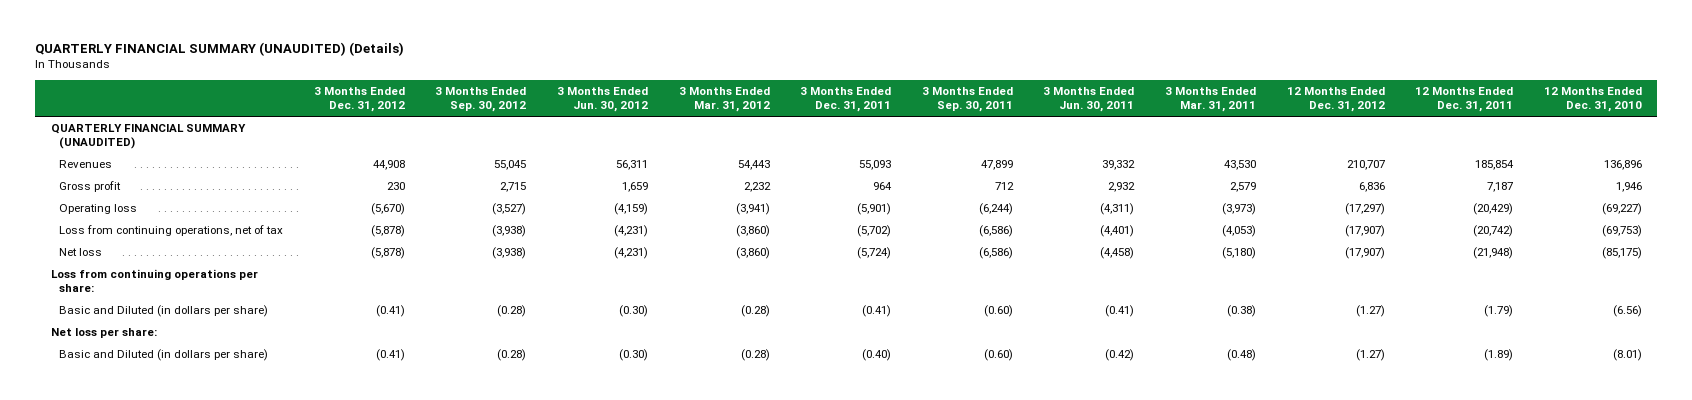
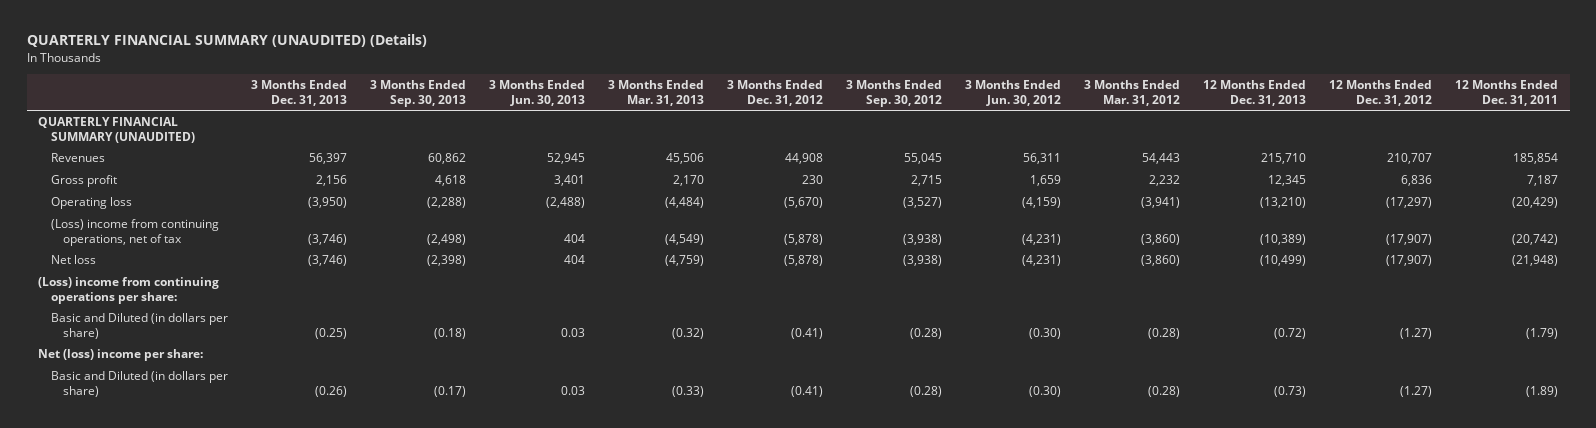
[800,86,892,113] 3 Months Ended Dec. 31, 2011 -> none
[921,86,1013,113] 3 Months Ended Sep. 30, 2011 -> none
[1043,86,1135,113] 3 Months Ended Jun. 30, 2011 -> none
[1164,86,1256,113] 3 Months Ended Mar. 31, 2011 -> none
[1543,86,1642,113] 12 Months Ended Dec. 31, 2010 -> none
none -> [250,79,347,106] 3 Months Ended Dec. 31, 2013
none -> [369,79,466,107] 3 Months Ended Sep. 30, 2013
none -> [488,79,585,106] 3 Months Ended Jun. 30, 2013
none -> [607,79,704,106] 3 Months Ended Mar. 31, 2013
none -> [1203,79,1307,106] 12 Months Ended Dec. 31, 2013
[59,225,284,237] Loss from continuing operations, net of tax -> [50,219,219,246] (Loss) income from continuing operations, net of tax
[50,269,258,293] Loss from continuing operations per share: -> [38,277,220,304] (Loss) income from continuing operations per share:
[50,328,157,339] Net loss per share: -> [38,349,204,362] Net (loss) income per share:

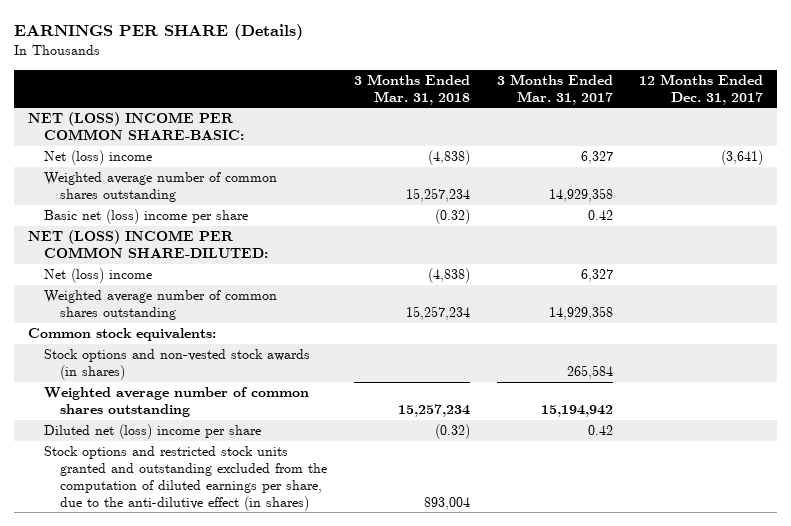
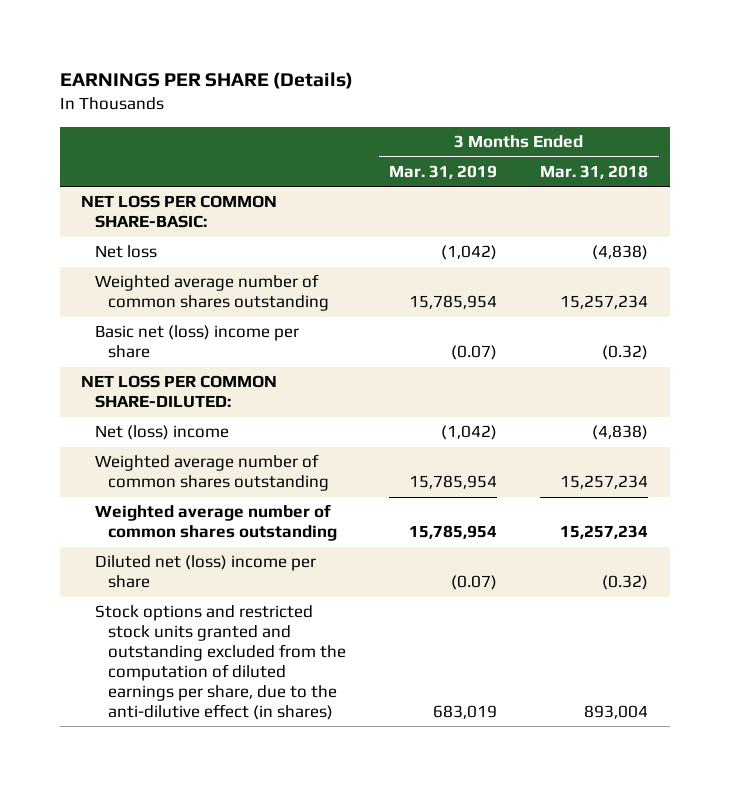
[496,73,613,105] 3 Months Ended Mar. 31, 2017 -> none
[639,73,764,105] 12 Months Ended Dec. 31, 2017 -> none
none -> [389,164,498,179] Mar. 31, 2019
[27,112,245,141] NET (LOSS) INCOME PER COMMON SHARE-BASIC: -> [81,195,278,229] NET LOSS PER COMMON SHARE-BASIC:
[44,150,153,166] Net (loss) income -> [94,245,157,259] Net loss
[27,230,269,259] NET (LOSS) INCOME PER COMMON SHARE-DILUTED: -> [81,375,278,409] NET LOSS PER COMMON SHARE-DILUTED:
[27,328,216,342] Common stock equivalents: -> none
[44,349,311,381] Stock options and non-vested stock awards (in shares) -> none

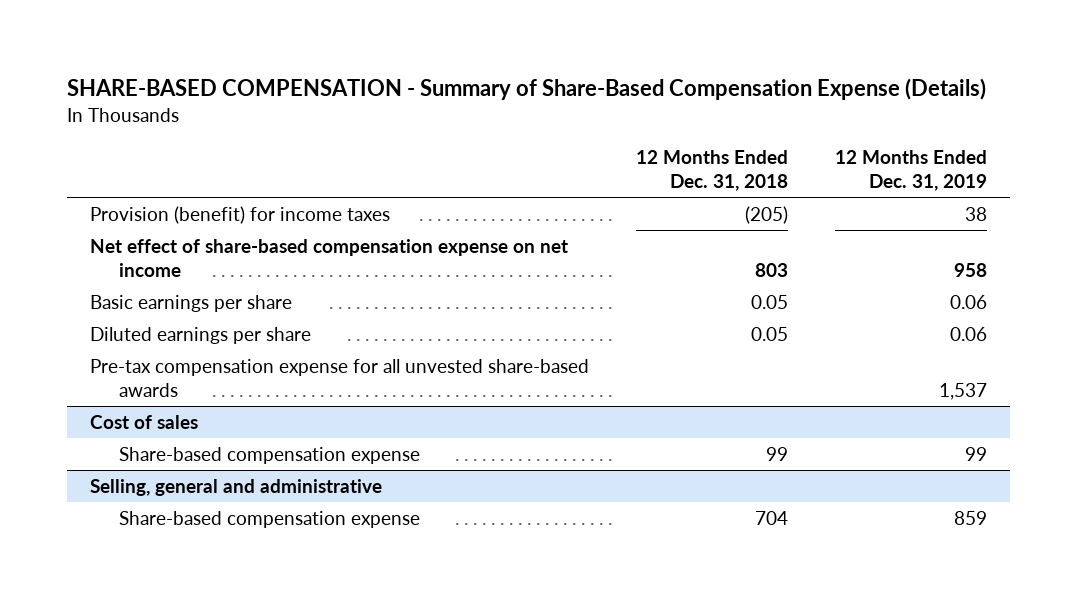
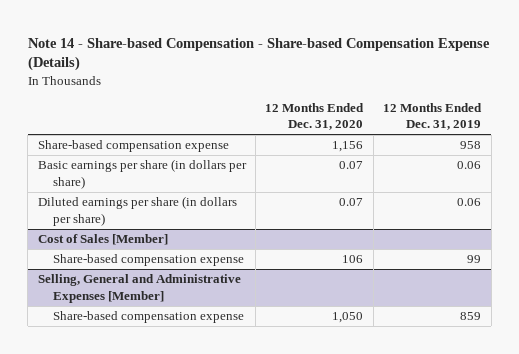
[66,78,986,101] SHARE-BASED COMPENSATION - Summary of Share-Based Compensation Expense (Details) -> [27,37,490,72] Note 14 - Share-based Compensation - Share-based Compensation Expense (Details)
[635,150,788,192] 12 Months Ended Dec. 31, 2018 -> none
none -> [265,102,365,131] 12 Months Ended Dec. 31, 2020
[90,206,391,225] Provision (benefit) for income taxes -> none
[90,359,590,397] Pre-tax compensation expense for all unvested share-based awards -> none
[90,239,569,277] Net effect of share-based compensation expense on net income -> [37,140,229,153] Share-based compensation expense
[90,295,293,313] Basic earnings per share -> [37,159,247,189] Basic earnings per share (in dollars per share)
[90,327,312,345] Diluted earnings per share -> [37,196,237,226] Diluted earnings per share (in dollars per share)
[90,415,199,430] Cost of sales -> [37,234,168,246] Cost of Sales [Member]
[90,479,383,497] Selling, general and administrative -> [37,274,241,303] Selling, General and Administrative Expenses [Member]

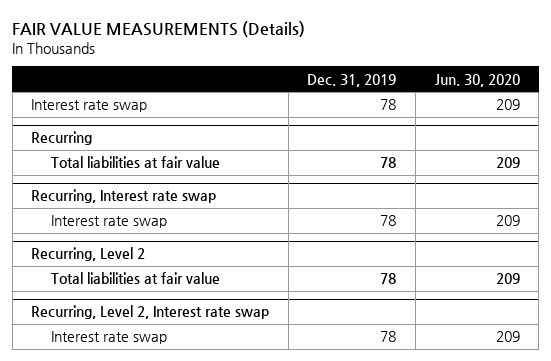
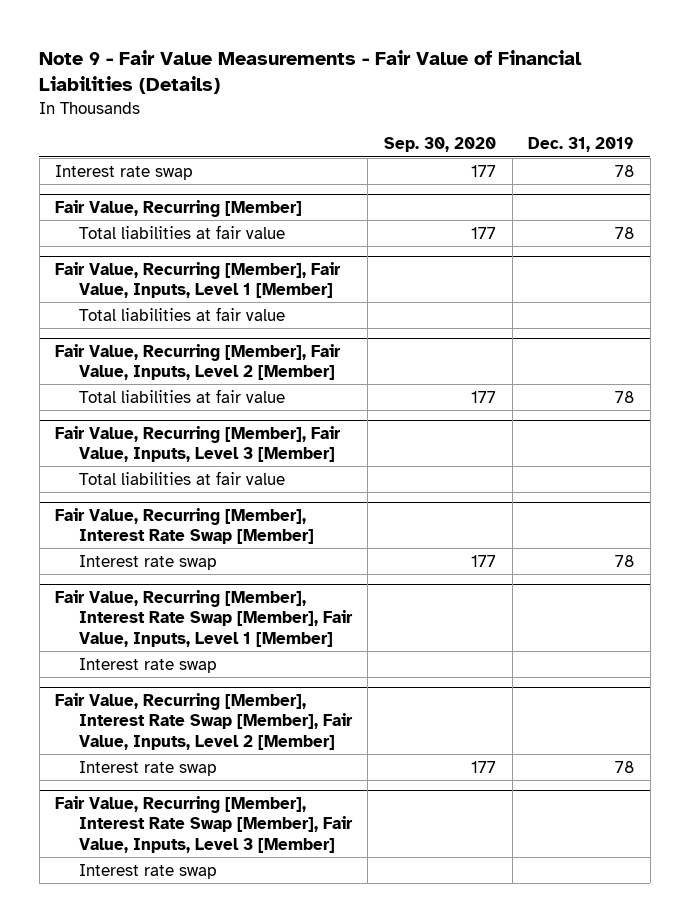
[12,20,306,37] FAIR VALUE MEASUREMENTS (Details) -> [39,50,583,95] Note 9 - Fair Value Measurements - Fair Value of Financial Liabilities (Details)
[434,73,520,87] Jun. 30, 2020 -> none
none -> [384,137,497,153] Sep. 30, 2020
[31,131,93,146] Recurring -> [55,199,303,217] Fair Value, Recurring [Member]
[31,189,217,204] Recurring, Interest rate swap -> none
[50,215,167,229] Interest rate swap -> none
[31,247,146,262] Recurring, Level 2 -> none
none -> [55,261,342,299] Fair Value, Recurring [Member], Fair Value, Inputs, Level 1 [Member]
none -> [78,306,285,321] Total liabilities at fair value
none -> [55,343,342,381] Fair Value, Recurring [Member], Fair Value, Inputs, Level 2 [Member]
[31,305,270,320] Recurring, Level 2, Interest rate swap -> none
none -> [55,425,342,463] Fair Value, Recurring [Member], Fair Value, Inputs, Level 3 [Member]
none -> [78,470,285,485] Total liabilities at fair value
none -> [55,507,314,545] Fair Value, Recurring [Member], Interest Rate Swap [Member]
none -> [55,589,353,647] Fair Value, Recurring [Member], Interest Rate Swap [Member], Fair Value, Inputs, Level 1 [Member]
none -> [78,657,217,673] Interest rate swap
none -> [55,692,353,750] Fair Value, Recurring [Member], Interest Rate Swap [Member], Fair Value, Inputs, Level 2 [Member]
none -> [78,760,217,776] Interest rate swap
none -> [55,795,353,853] Fair Value, Recurring [Member], Interest Rate Swap [Member], Fair Value, Inputs, Level 3 [Member]
none -> [78,863,217,879] Interest rate swap

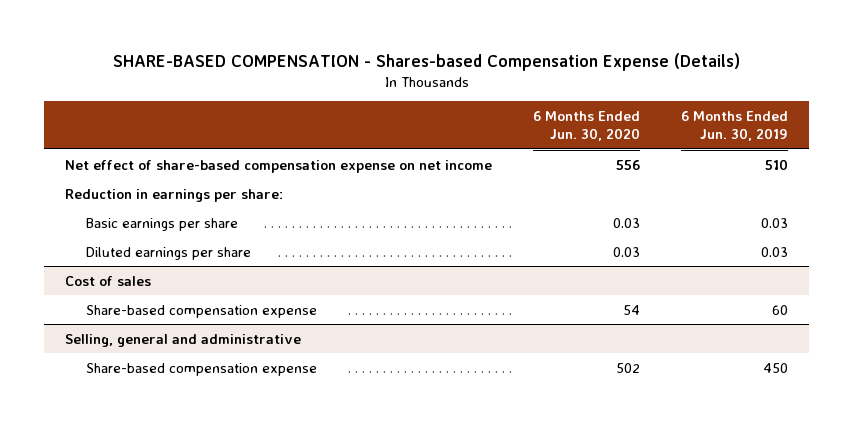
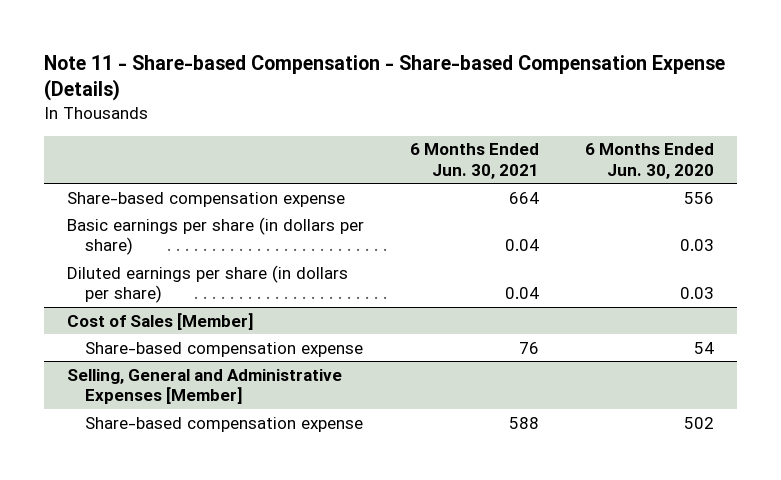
[112,52,740,71] SHARE-BASED COMPENSATION - Shares-based Compensation Expense (Details) -> [44,55,726,102] Note 11 - Share-based Compensation - Share-based Compensation Expense (Details)
[681,110,789,141] 6 Months Ended Jun. 30, 2019 -> none
none -> [410,143,540,179] 6 Months Ended Jun. 30, 2021
[64,188,283,202] Reduction in earnings per share: -> none
[64,159,492,173] Net effect of share-based compensation expense on net income -> [67,191,346,207] Share-based compensation expense
[86,217,239,231] Basic earnings per share -> [67,216,365,255] Basic earnings per share (in dollars per share)
[86,246,252,260] Diluted earnings per share -> [67,264,349,303] Diluted earnings per share (in dollars per share)
[64,275,151,286] Cost of sales -> [67,312,255,330] Cost of Sales [Member]
[64,333,301,347] Selling, general and administrative -> [67,368,343,404] Selling, General and Administrative Expenses [Member]

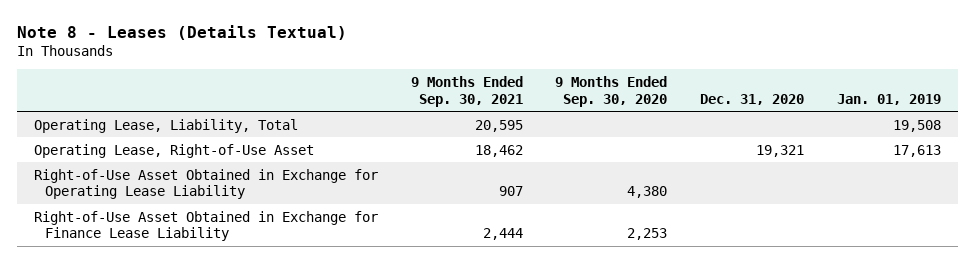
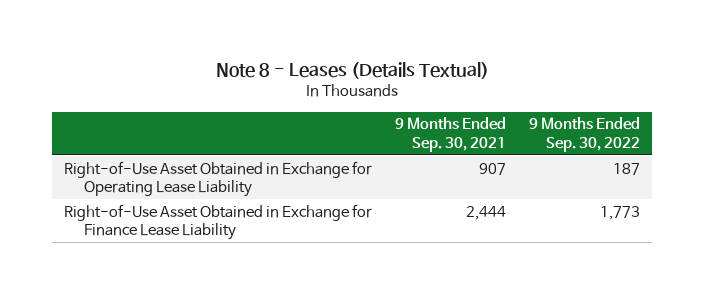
[555,75,668,107] 9 Months Ended Sep. 30, 2020 -> none
[700,93,805,105] Dec. 31, 2020 -> none
[837,93,942,105] Jan. 01, 2019 -> none
none -> [529,117,641,152] 9 Months Ended Sep. 30, 2022
[33,118,298,133] Operating Lease, Liability, Total -> none
[33,143,314,158] Operating Lease, Right-of-Use Asset -> none

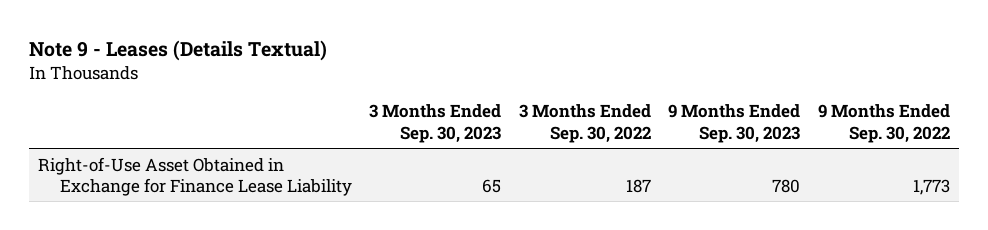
[216,61,490,79] Note 8 - Leases (Details Textual) -> [29,39,328,61] Note 9 - Leases (Details Textual)
[395,117,507,152] 9 Months Ended Sep. 30, 2021 -> none
none -> [369,104,502,143] 3 Months Ended Sep. 30, 2023
none -> [518,104,651,143] 3 Months Ended Sep. 30, 2022
none -> [668,104,801,143] 9 Months Ended Sep. 30, 2023
[63,160,372,198] Right-of-Use Asset Obtained in Exchange for Operating Lease Liability -> none

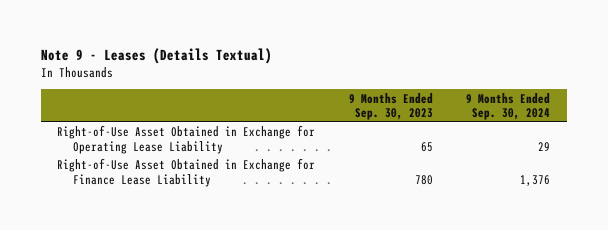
[369,104,502,143] 3 Months Ended Sep. 30, 2023 -> none
[518,104,651,143] 3 Months Ended Sep. 30, 2022 -> none
[818,104,951,143] 9 Months Ended Sep. 30, 2022 -> none
none -> [466,92,551,121] 9 Months Ended Sep. 30, 2024
none -> [57,125,316,154] Right-of-Use Asset Obtained in Exchange for Operating Lease Liability

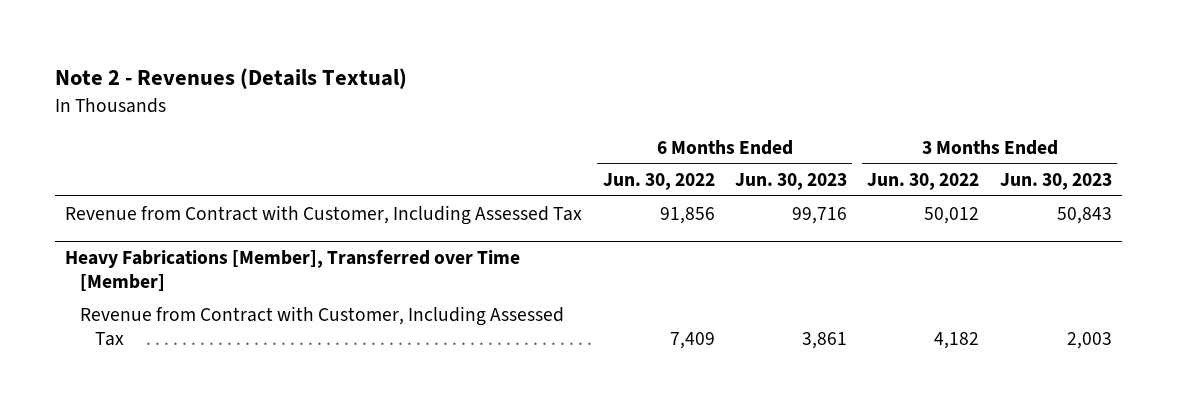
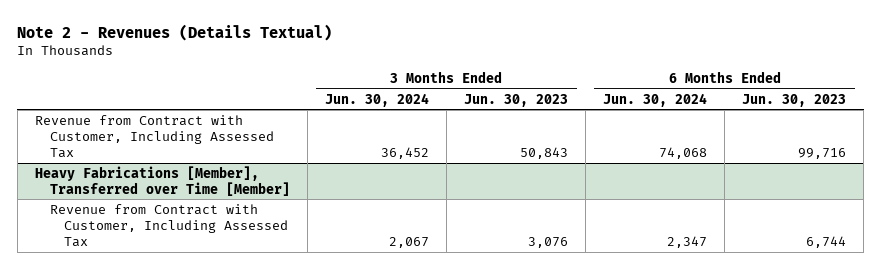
[602,173,715,191] Jun. 30, 2022 -> none
[867,173,980,191] Jun. 30, 2022 -> none
none -> [324,92,429,107] Jun. 30, 2024
none -> [603,92,708,107] Jun. 30, 2024
[802,332,848,350] 3,861 -> [806,235,847,248] 6,744
[1066,332,1112,350] 2,003 -> [527,236,568,248] 3,076

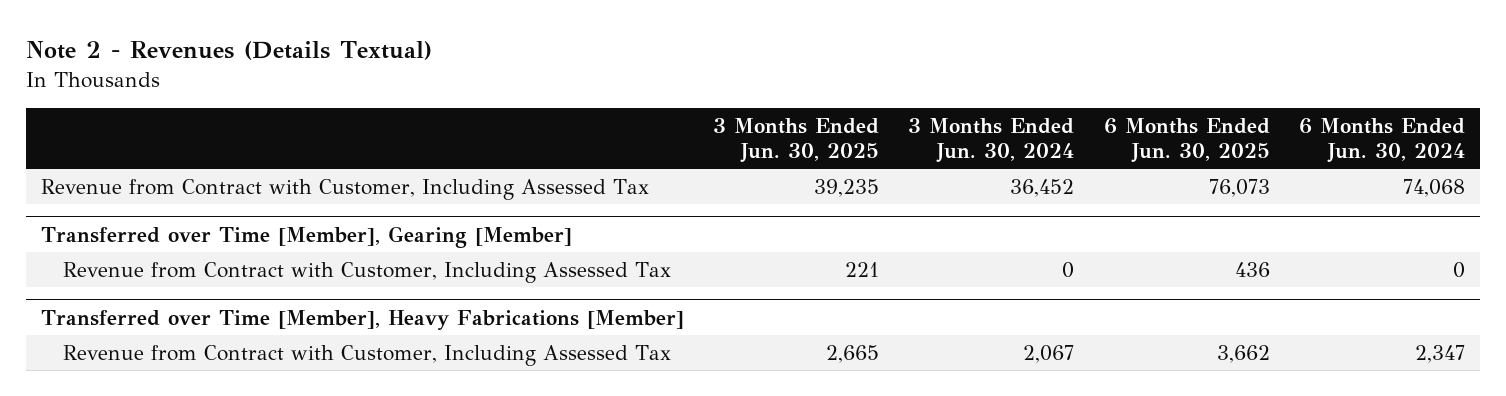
[463,93,568,107] Jun. 30, 2023 -> none
[742,93,847,107] Jun. 30, 2023 -> none
none -> [712,117,879,164] 3 Months Ended Jun. 30, 2025
none -> [1103,117,1270,164] 6 Months Ended Jun. 30, 2025
none -> [40,225,572,248] Transferred over Time [Member], Gearing [Member]
none -> [62,261,671,283] Revenue from Contract with Customer, Including Assessed Tax
[34,165,290,196] Heavy Fabrications [Member], Transferred over Time [Member] -> [40,309,684,330] Transferred over Time [Member], Heavy Fabrications [Member]

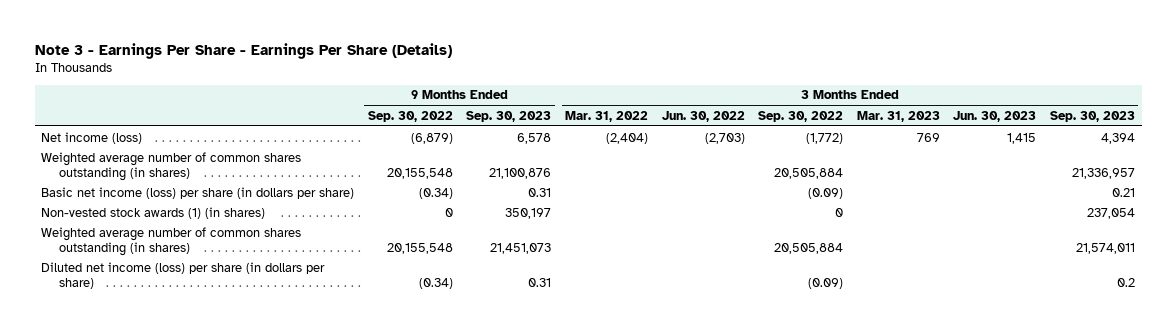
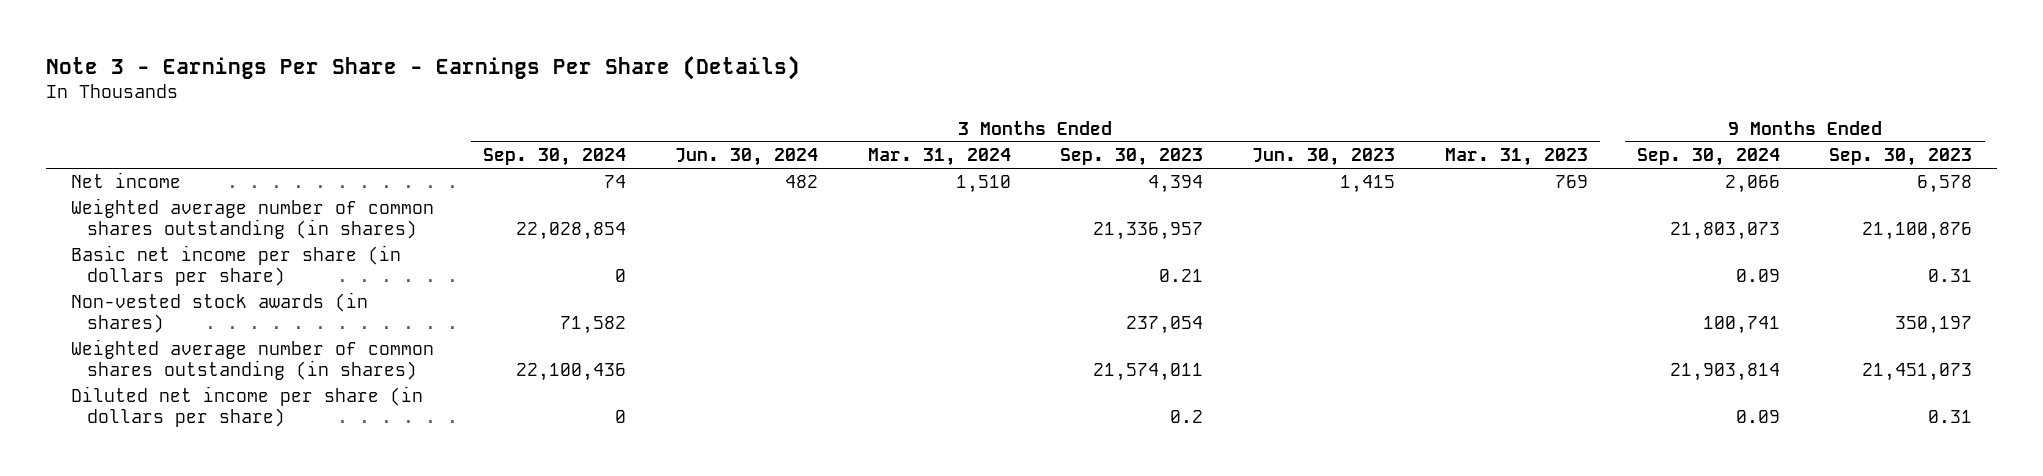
[367,110,453,122] Sep. 30, 2022 -> none
[565,110,649,122] Mar. 31, 2022 -> none
[661,110,745,122] Jun. 30, 2022 -> none
[758,110,844,122] Sep. 30, 2022 -> none
none -> [483,148,627,167] Sep. 30, 2024
none -> [675,148,819,167] Jun. 30, 2024
none -> [867,148,1011,167] Mar. 31, 2024
none -> [1637,148,1781,167] Sep. 30, 2024
[41,131,143,144] Net income (loss) -> [70,172,181,189] Net income
[41,186,355,199] Basic net income (loss) per share (in dollars per share) -> [70,245,401,287] Basic net income per share (in dollars per share)
[41,206,266,219] Non-vested stock awards (1) (in shares) -> [70,292,368,334] Non-vested stock awards (in shares)
[41,261,326,289] Diluted net income (loss) per share (in dollars per share) -> [70,386,423,428] Diluted net income per share (in dollars per share)

